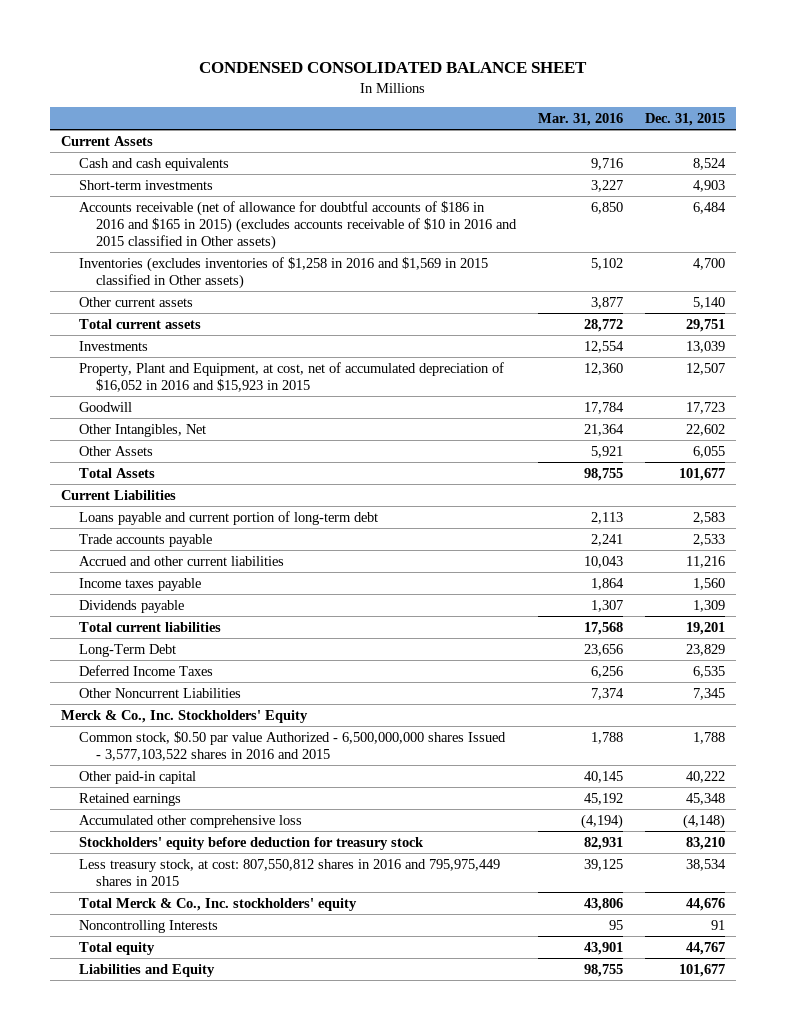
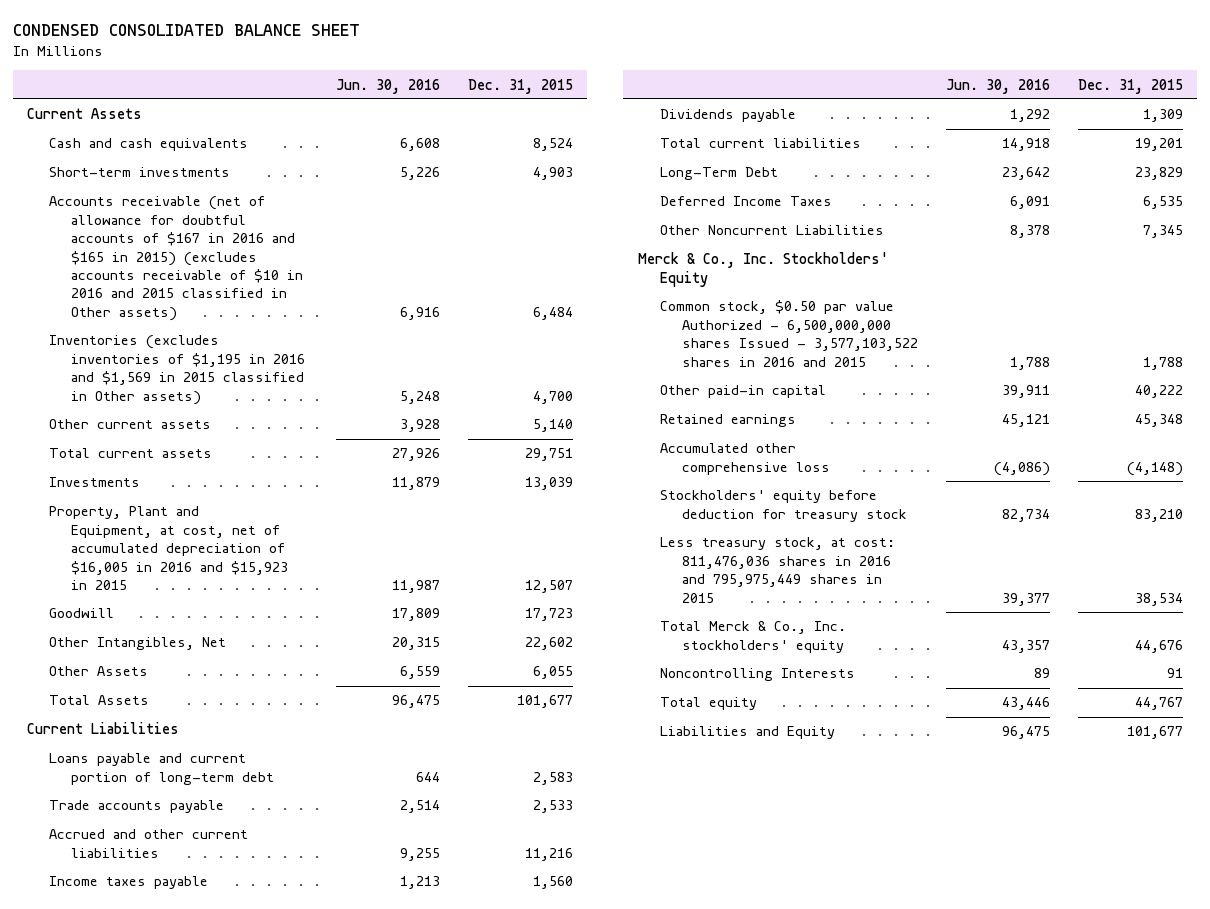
[537,113,623,127] Mar. 31, 2016 -> none
none -> [335,78,440,94] Jun. 30, 2016
[78,200,517,251] Accounts receivable (net of allowance for doubtful accounts of $186 in 2016 and $165 in 2015) (excludes accounts receivable of $10 in 2016 and 2015 classified in Other assets) -> [49,196,304,321] Accounts receivable (net of allowance for doubtful accounts of $167 in 2016 and $165 in 2015) (excludes accounts receivable of $10 in 2016 and 2015 classified in Other assets)
[78,256,488,289] Inventories (excludes inventories of $1,258 in 2016 and $1,569 in 2015 classified in Other assets) -> [49,335,306,405] Inventories (excludes inventories of $1,195 in 2016 and $1,569 in 2015 classified in Other assets)
[78,361,504,392] Property, Plant and Equipment, at cost, net of accumulated depreciation of $16,052 in 2016 and $15,923 in 2015 -> [49,506,289,591] Property, Plant and Equipment, at cost, net of accumulated depreciation of $16,005 in 2016 and $15,923 in 2015
[78,858,500,886] Less treasury stock, at cost: 807,550,812 shares in 2016 and 795,975,449 shares in 2015 -> [659,537,895,603] Less treasury stock, at cost: 811,476,036 shares in 2016 and 795,975,449 shares in 2015

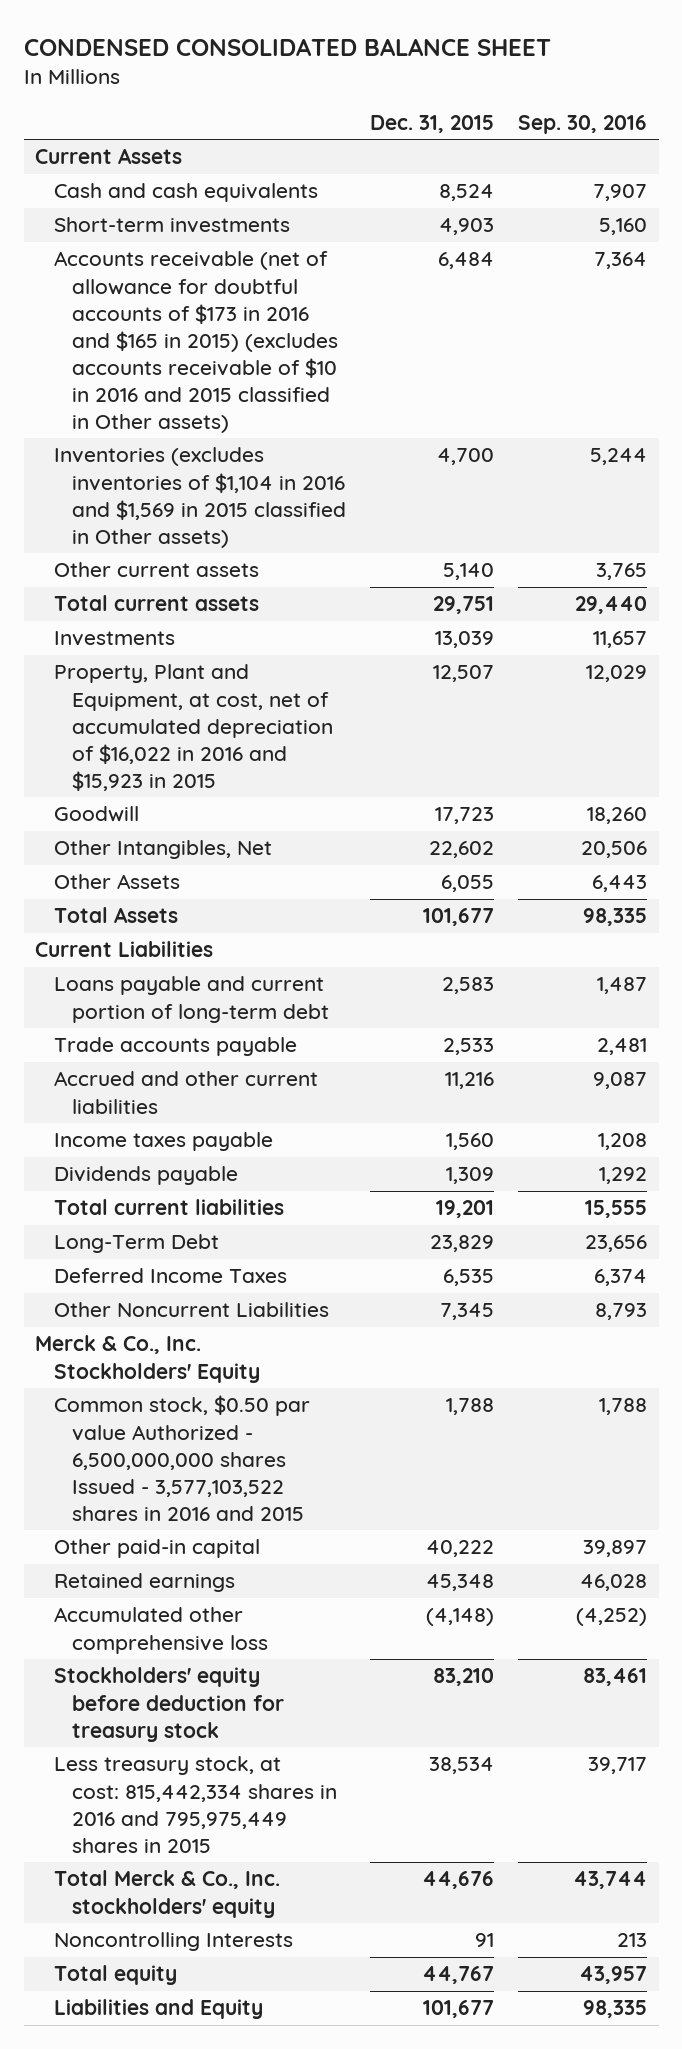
[335,78,440,94] Jun. 30, 2016 -> none
none -> [517,114,647,134] Sep. 30, 2016
[49,196,304,321] Accounts receivable (net of allowance for doubtful accounts of $167 in 2016 and $165 in 2015) (excludes accounts receivable of $10 in 2016 and 2015 classified in Other assets) -> [53,251,339,433] Accounts receivable (net of allowance for doubtful accounts of $173 in 2016 and $165 in 2015) (excludes accounts receivable of $10 in 2016 and 2015 classified in Other assets)
[49,335,306,405] Inventories (excludes inventories of $1,195 in 2016 and $1,569 in 2015 classified in Other assets) -> [53,447,347,548] Inventories (excludes inventories of $1,104 in 2016 and $1,569 in 2015 classified in Other assets)
[49,506,289,591] Property, Plant and Equipment, at cost, net of accumulated depreciation of $16,005 in 2016 and $15,923 in 2015 -> [53,664,334,791] Property, Plant and Equipment, at cost, net of accumulated depreciation of $16,022 in 2016 and $15,923 in 2015
[659,537,895,603] Less treasury stock, at cost: 811,476,036 shares in 2016 and 795,975,449 shares in 2015 -> [53,1756,338,1853] Less treasury stock, at cost: 815,442,334 shares in 2016 and 795,975,449 shares in 2015

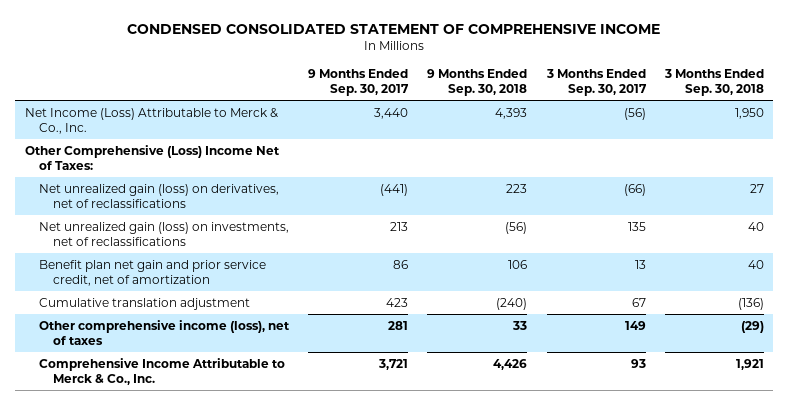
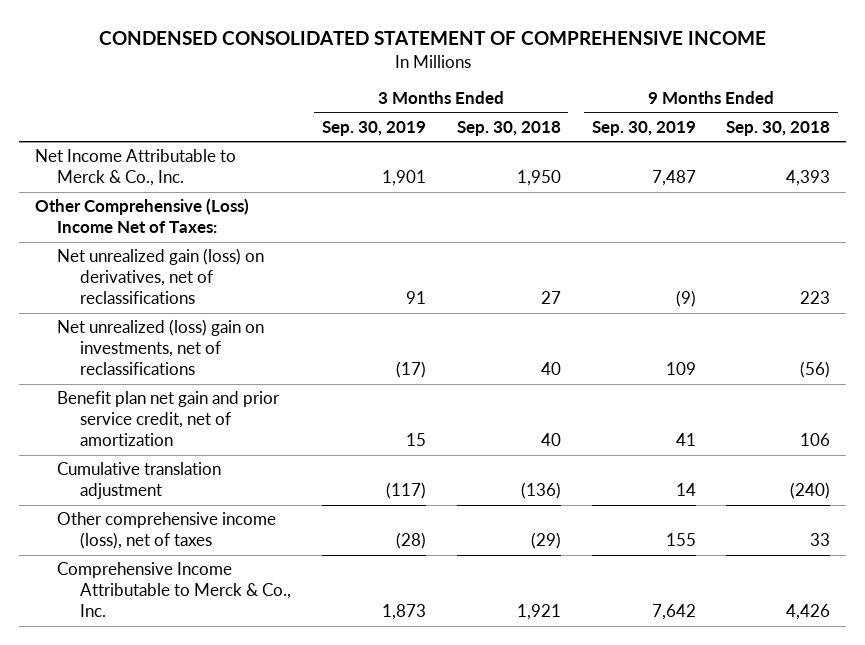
[308,69,410,96] 9 Months Ended Sep. 30, 2017 -> none
[545,69,647,96] 3 Months Ended Sep. 30, 2017 -> none
none -> [321,120,426,136] Sep. 30, 2019
none -> [591,120,696,136] Sep. 30, 2019
[24,107,278,134] Net Income (Loss) Attributable to Merck & Co., Inc. -> [34,149,236,187] Net Income Attributable to Merck & Co., Inc.
[38,221,289,246] Net unrealized gain (loss) on investments, net of reclassifications -> [57,319,265,376] Net unrealized (loss) gain on investments, net of reclassifications

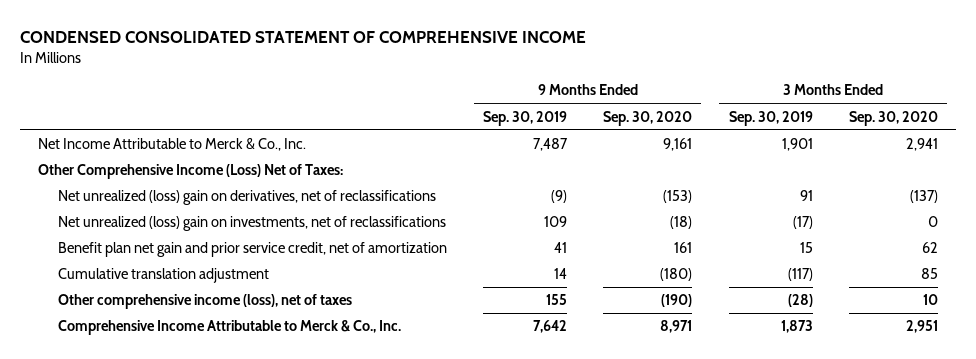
[456,120,561,136] Sep. 30, 2018 -> none
[726,120,831,136] Sep. 30, 2018 -> none
none -> [603,110,693,126] Sep. 30, 2020
none -> [848,110,938,126] Sep. 30, 2020
[34,198,249,234] Other Comprehensive (Loss) Income Net of Taxes: -> [38,164,344,180] Other Comprehensive Income (Loss) Net of Taxes:
[57,248,265,305] Net unrealized gain (loss) on derivatives, net of reclassifications -> [57,190,436,206] Net unrealized (loss) gain on derivatives, net of reclassifications

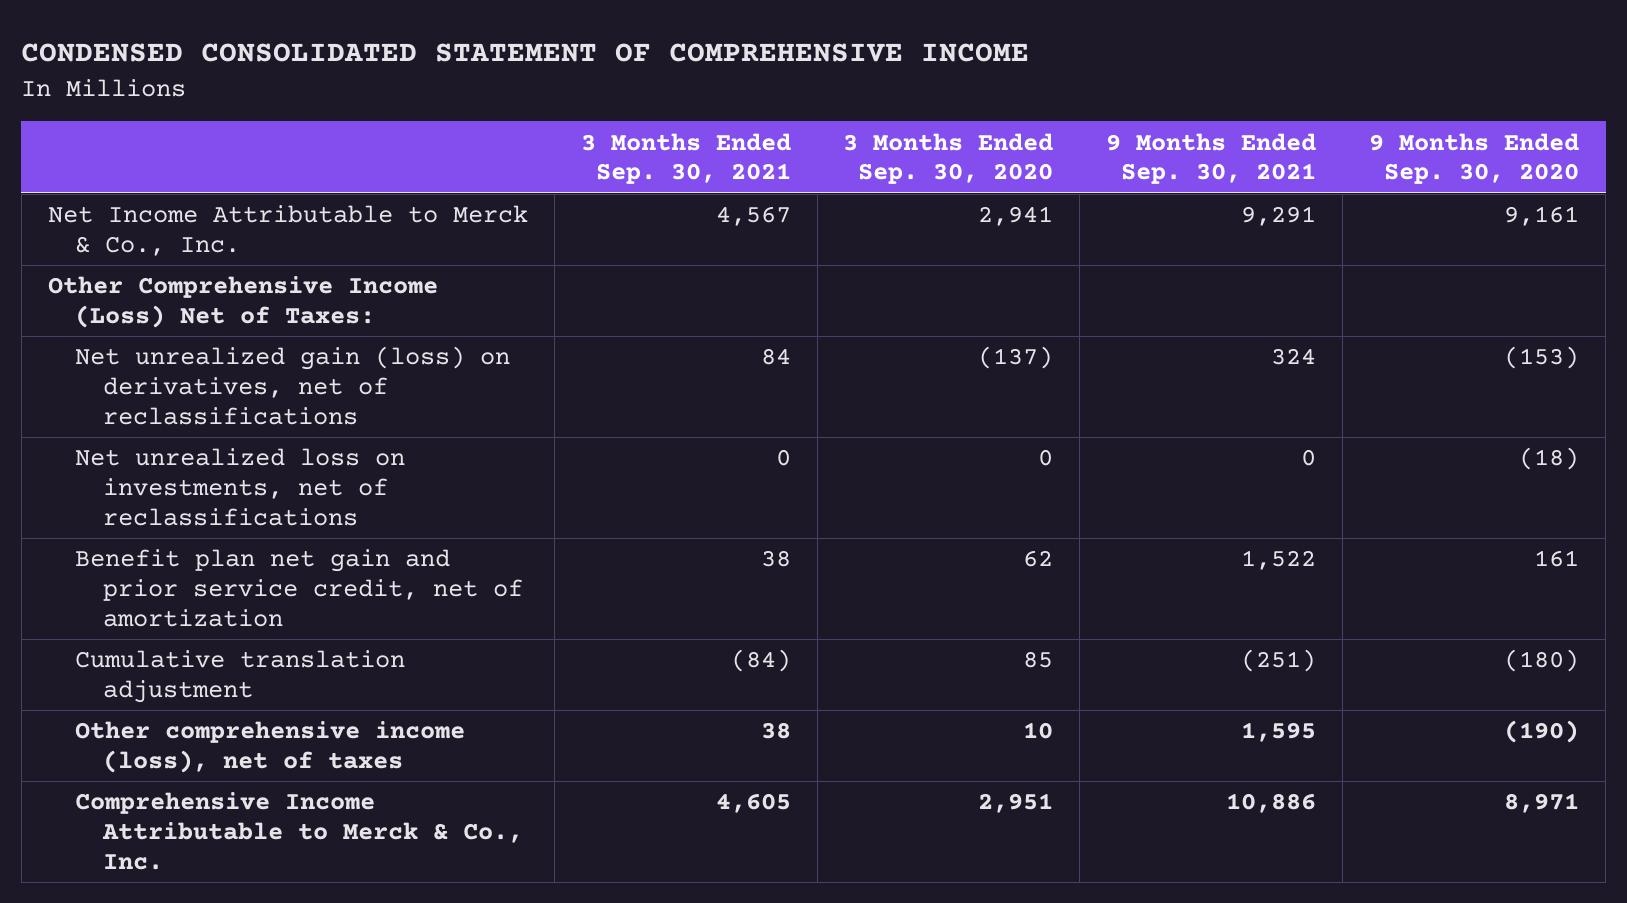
[482,110,567,126] Sep. 30, 2019 -> none
[728,110,813,126] Sep. 30, 2019 -> none
none -> [580,132,791,185] 3 Months Ended Sep. 30, 2021
none -> [1106,132,1317,185] 9 Months Ended Sep. 30, 2021
[57,190,436,206] Net unrealized (loss) gain on derivatives, net of reclassifications -> [75,346,511,425] Net unrealized gain (loss) on derivatives, net of reclassifications
[57,216,446,232] Net unrealized (loss) gain on investments, net of reclassifications -> [75,448,406,526] Net unrealized loss on investments, net of reclassifications

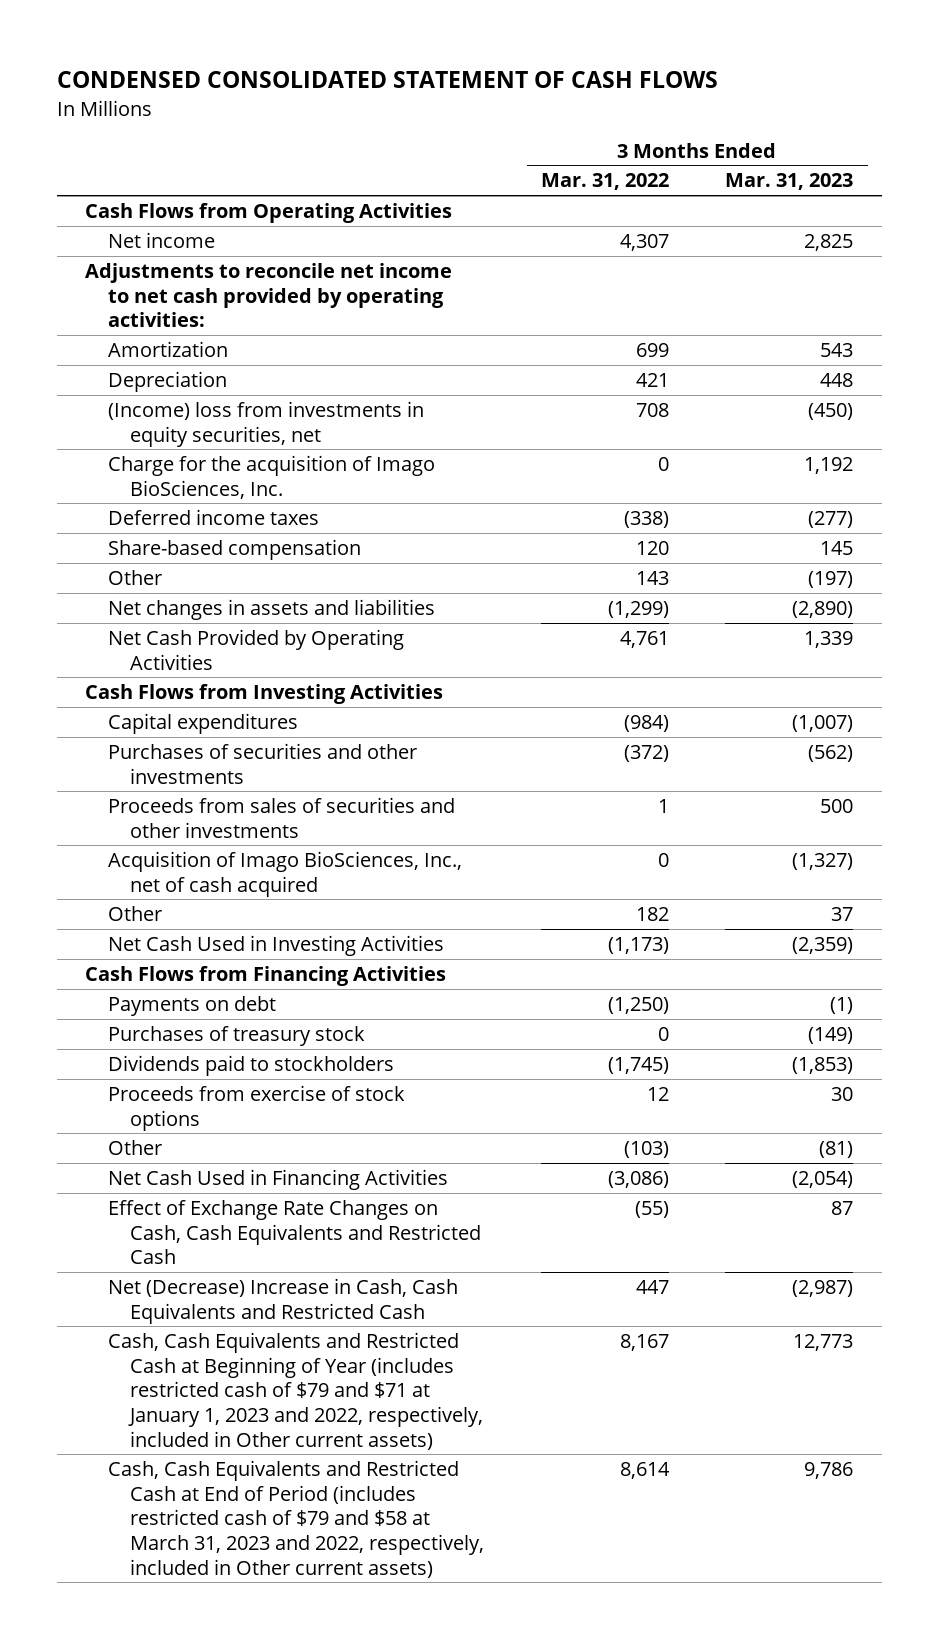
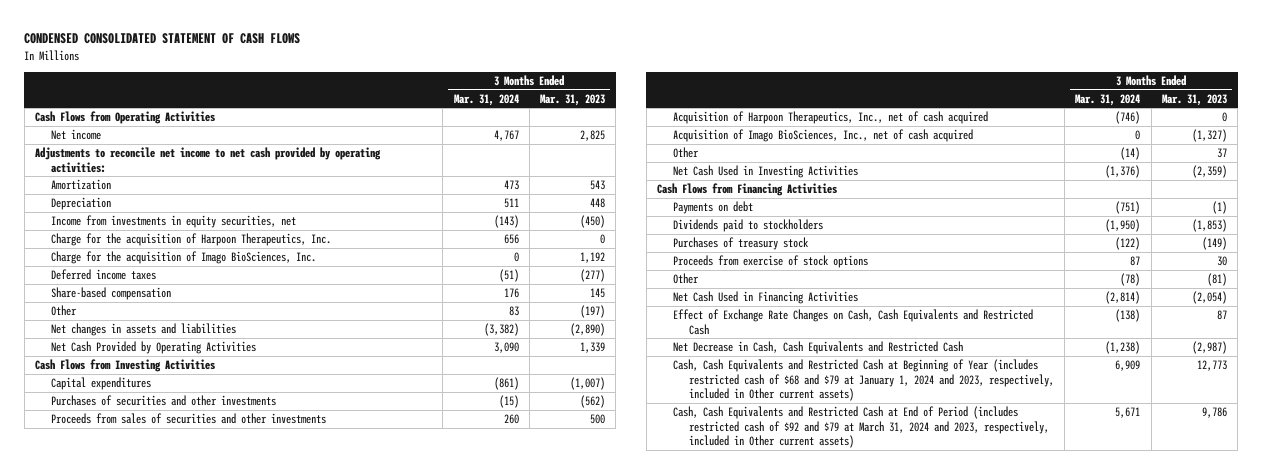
[540,173,669,191] Mar. 31, 2022 -> none
none -> [453,93,519,106] Mar. 31, 2024
[107,400,424,447] (Income) loss from investments in equity securities, net -> [51,215,297,229] Income from investments in equity securities, net
none -> [51,233,332,247] Charge for the acquisition of Harpoon Therapeutics, Inc.
none -> [672,111,988,125] Acquisition of Harpoon Therapeutics, Inc., net of cash acquired
[107,1025,365,1046] Purchases of treasury stock -> [672,237,809,251] Purchases of treasury stock
[107,1277,458,1324] Net (Decrease) Increase in Cash, Cash Equivalents and Restricted Cash -> [672,341,963,355] Net Decrease in Cash, Cash Equivalents and Restricted Cash
[107,1331,484,1450] Cash, Cash Equivalents and Restricted Cash at Beginning of Year (includes restricted cash of $79 and $71 at January 1, 2023 and 2022, respectively, included in Other current assets) -> [672,359,1055,402] Cash, Cash Equivalents and Restricted Cash at Beginning of Year (includes restricted cash of $68 and $79 at January 1, 2024 and 2023, respectively, included in Other current assets)
[107,1459,485,1578] Cash, Cash Equivalents and Restricted Cash at End of Period (includes restricted cash of $79 and $58 at March 31, 2023 and 2022, respectively, included in Other current assets) -> [672,406,1050,449] Cash, Cash Equivalents and Restricted Cash at End of Period (includes restricted cash of $92 and $79 at March 31, 2024 and 2023, respectively, included in Other current assets)

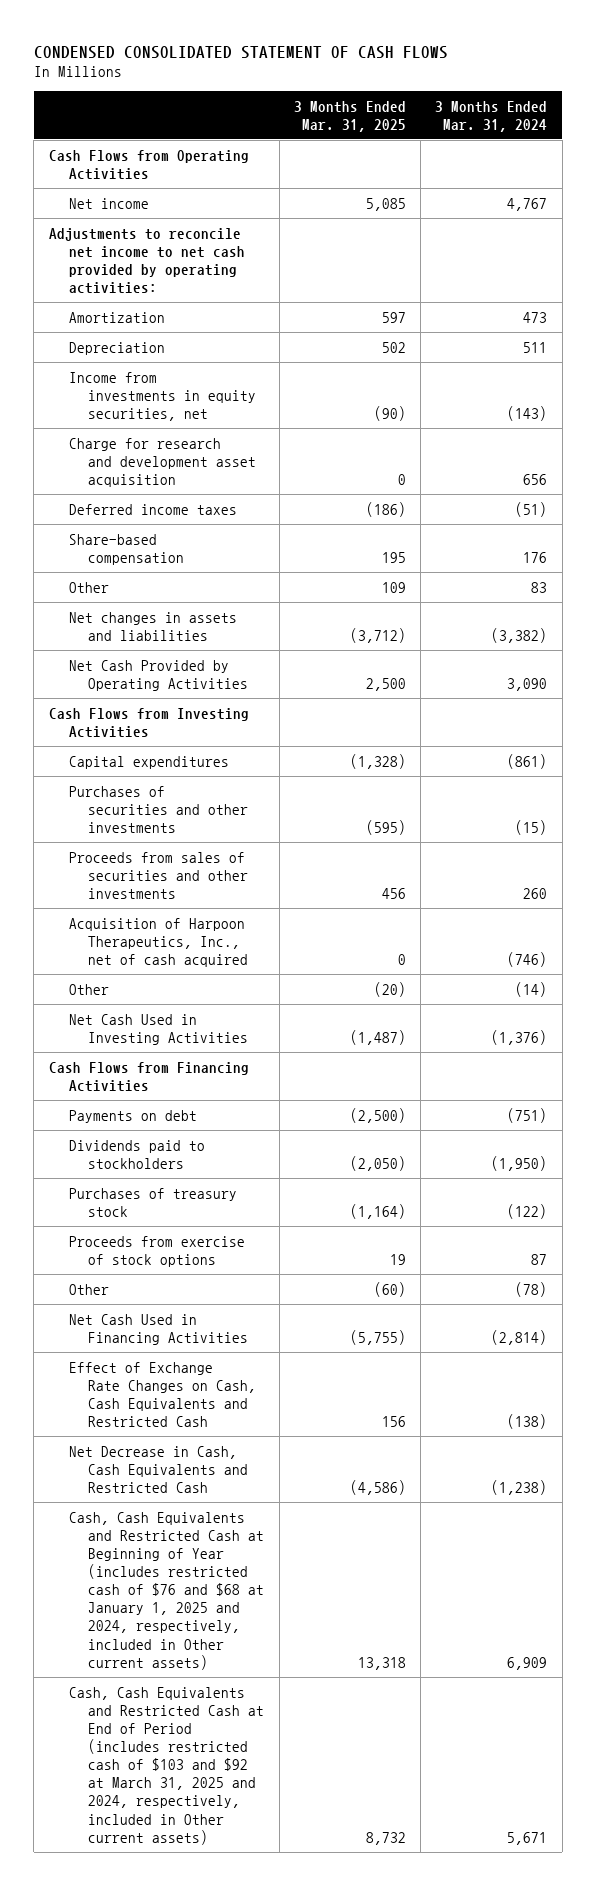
[540,93,606,106] Mar. 31, 2023 -> none
none -> [293,100,406,132] 3 Months Ended Mar. 31, 2025
[51,233,332,247] Charge for the acquisition of Harpoon Therapeutics, Inc. -> none
[51,251,317,265] Charge for the acquisition of Imago BioSciences, Inc. -> [68,437,257,487] Charge for research and development asset acquisition
[513,252,519,263] 0 -> [523,473,548,485] 656
[672,129,973,143] Acquisition of Imago BioSciences, Inc., net of cash acquired -> none
[672,359,1055,402] Cash, Cash Equivalents and Restricted Cash at Beginning of Year (includes restricted cash of $68 and $79 at January 1, 2024 and 2023, respectively, included in Other current assets) -> [68,1511,265,1670] Cash, Cash Equivalents and Restricted Cash at Beginning of Year (includes restricted cash of $76 and $68 at January 1, 2025 and 2024, respectively, included in Other current assets)
[672,406,1050,449] Cash, Cash Equivalents and Restricted Cash at End of Period (includes restricted cash of $92 and $79 at March 31, 2024 and 2023, respectively, included in Other current assets) -> [68,1686,265,1845] Cash, Cash Equivalents and Restricted Cash at End of Period (includes restricted cash of $103 and $92 at March 31, 2025 and 2024, respectively, included in Other current assets)

